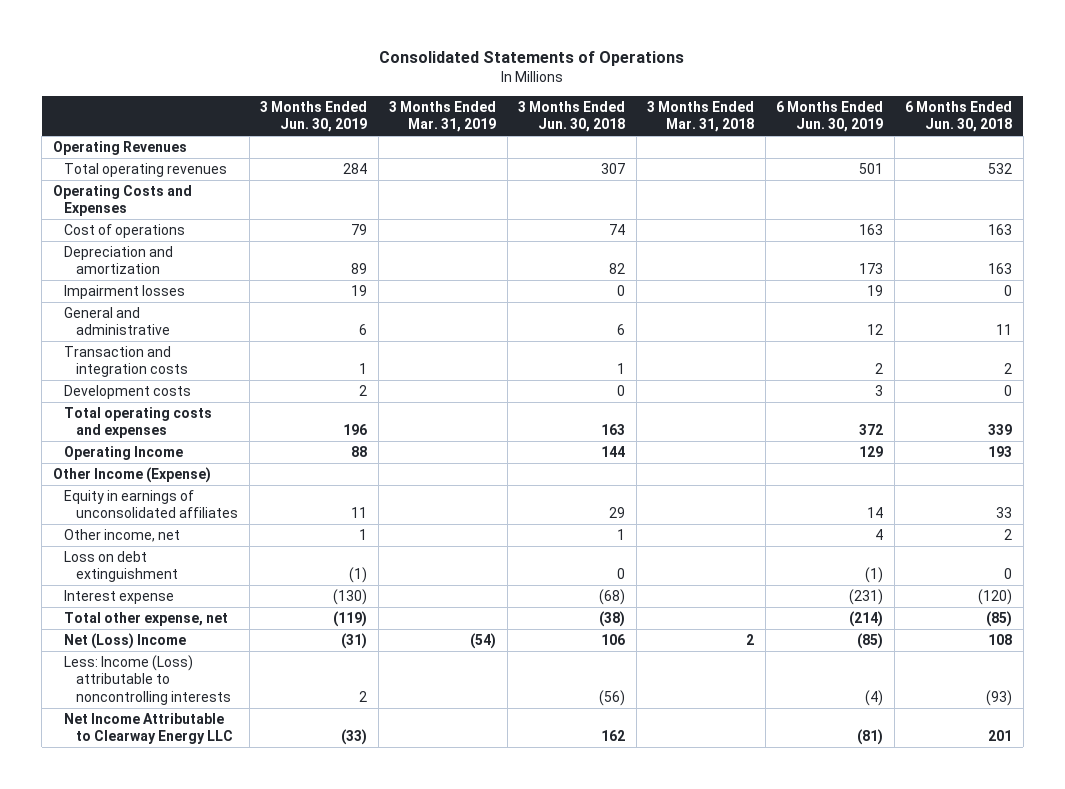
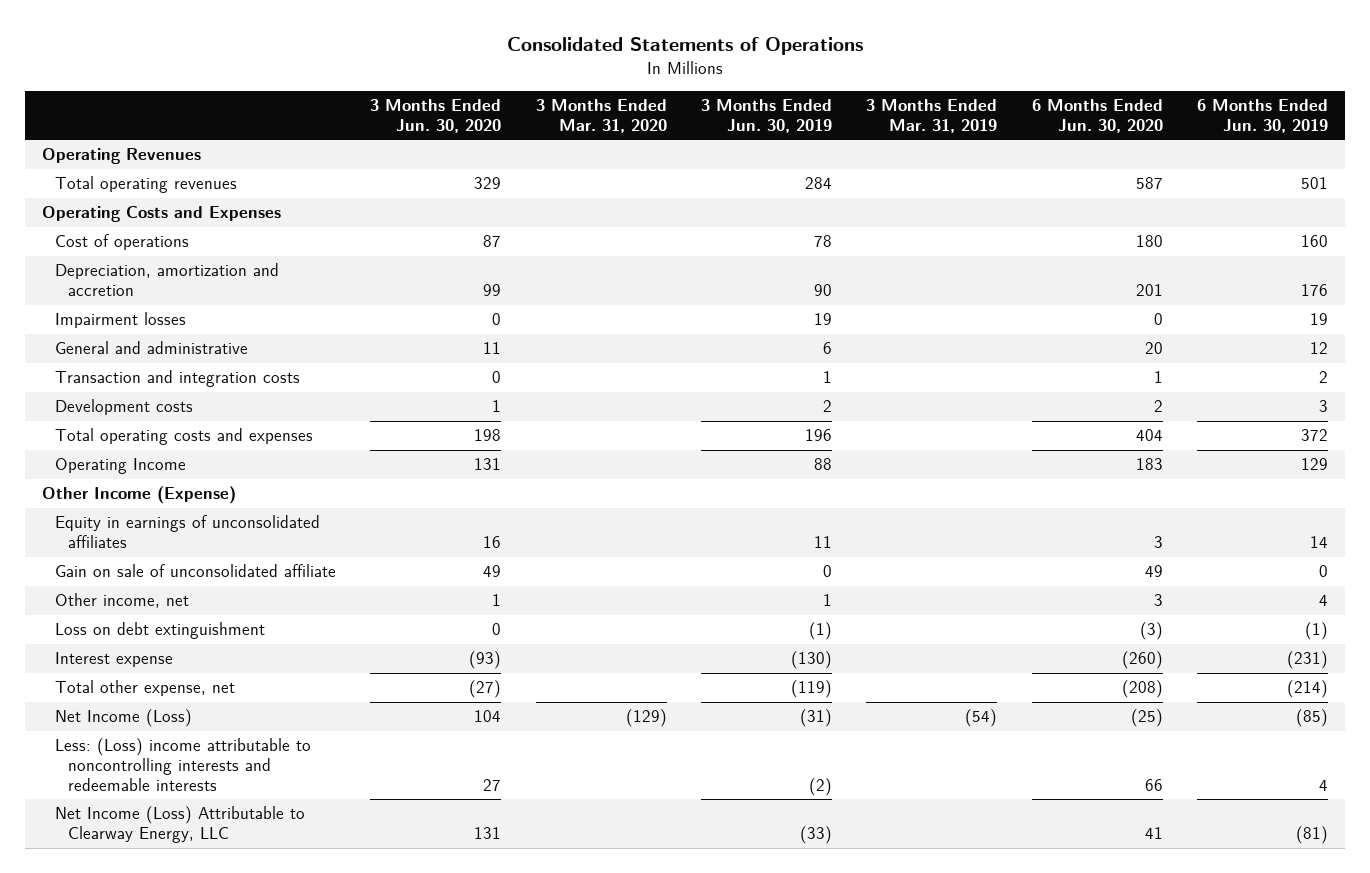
[518,100,626,133] 3 Months Ended Jun. 30, 2018 -> none
[647,100,755,133] 3 Months Ended Mar. 31, 2018 -> none
[905,100,1013,133] 6 Months Ended Jun. 30, 2018 -> none
none -> [370,99,502,133] 3 Months Ended Jun. 30, 2020
none -> [535,99,667,133] 3 Months Ended Mar. 31, 2020
none -> [1031,99,1163,133] 6 Months Ended Jun. 30, 2020
[351,223,368,235] 79 -> [813,235,832,248] 78
[859,223,884,235] 163 -> [1300,235,1328,248] 160
[64,245,174,275] Depreciation and amortization -> [55,263,280,297] Depreciation, amortization and accretion
[351,263,368,275] 89 -> [813,284,832,297] 90
[859,263,884,275] 173 -> [1300,284,1328,297] 176
none -> [55,564,337,578] Gain on sale of unconsolidated affiliate
[64,632,187,649] Net (Loss) Income -> [55,709,193,728] Net Income (Loss)
[64,654,232,706] Less: Income (Loss) attributable to noncontrolling interests -> [55,738,312,791] Less: (Loss) income attributable to noncontrolling interests and redeemable interests
[359,691,368,703] 2 -> [808,777,832,796] (2)
[865,690,884,707] (4) -> [1318,778,1328,791] 4
[64,712,234,745] Net Income Attributable to Clearway Energy LLC -> [55,806,306,844] Net Income (Loss) Attributable to Clearway Energy, LLC

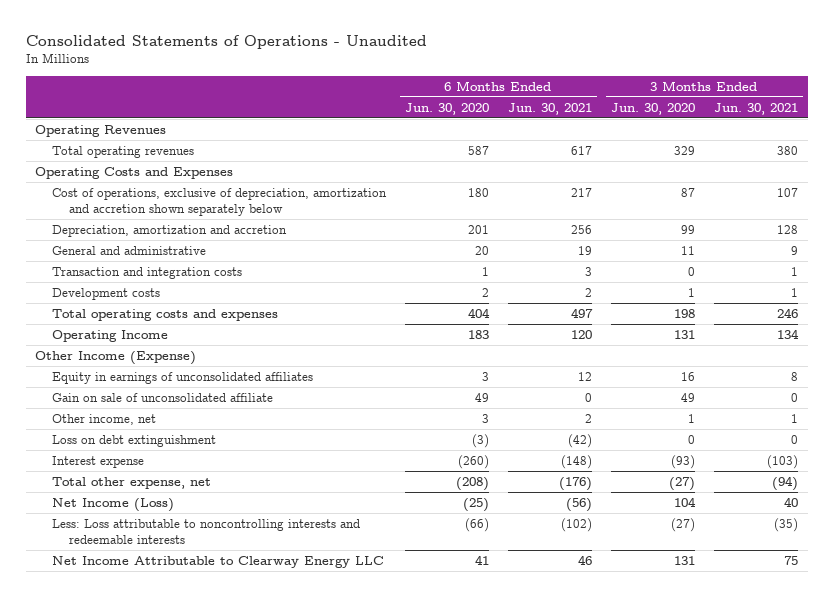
[506,36,863,55] Consolidated Statements of Operations -> [25,34,427,49] Consolidated Statements of Operations - Unaudited
[535,99,667,133] 3 Months Ended Mar. 31, 2020 -> none
[700,99,832,133] 3 Months Ended Jun. 30, 2019 -> none
[866,99,998,133] 3 Months Ended Mar. 31, 2019 -> none
[1196,99,1328,133] 6 Months Ended Jun. 30, 2019 -> none
none -> [507,102,592,115] Jun. 30, 2021
none -> [713,102,798,115] Jun. 30, 2021
[55,234,190,251] Cost of operations -> [51,187,387,216] Cost of operations, exclusive of depreciation, amortization and accretion shown separately below
[55,312,187,329] Impairment losses -> none
[55,738,312,791] Less: (Loss) income attributable to noncontrolling interests and redeemable interests -> [51,518,360,544] Less: Loss attributable to noncontrolling interests and redeemable interests
[483,778,502,791] 27 -> [670,517,695,532] (27)
[1144,778,1163,791] 66 -> [464,517,489,532] (66)
[55,806,306,844] Net Income (Loss) Attributable to Clearway Energy, LLC -> [51,555,384,568] Net Income Attributable to Clearway Energy LLC

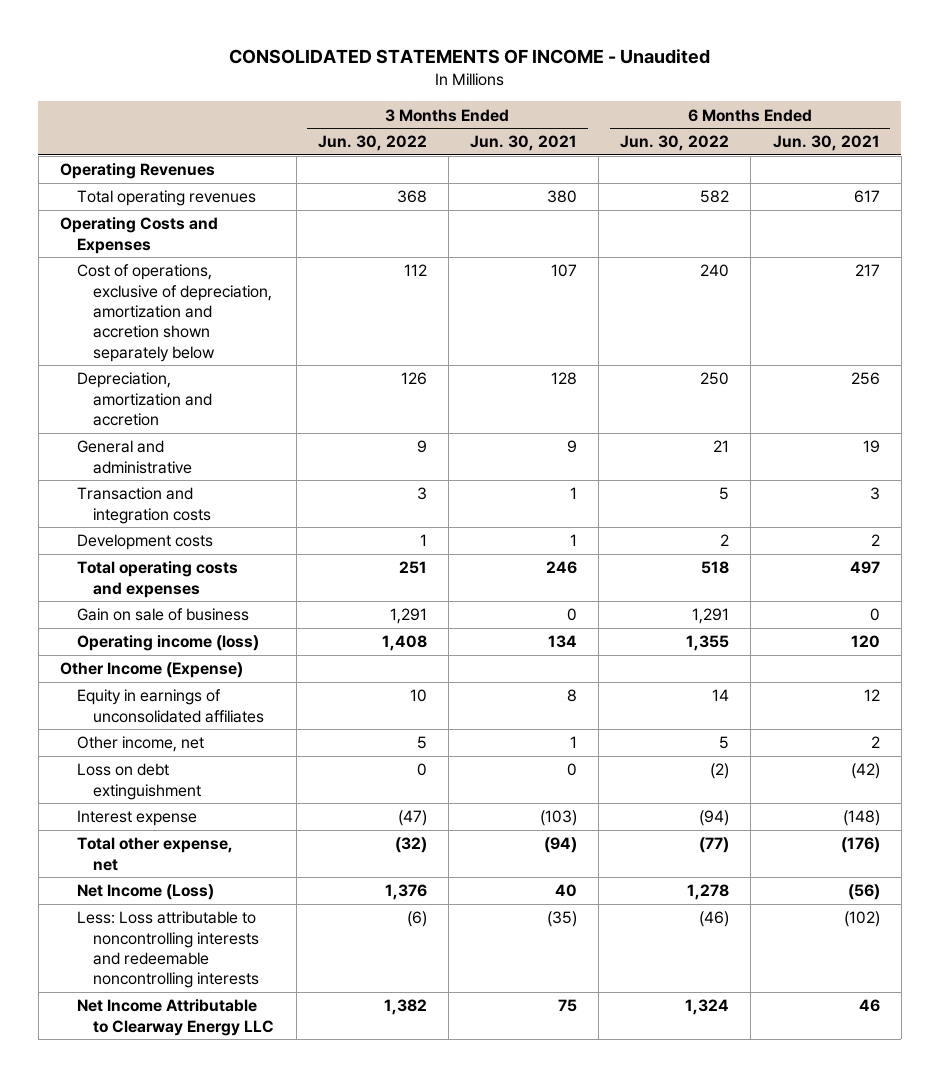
[25,34,427,49] Consolidated Statements of Operations - Unaudited -> [228,49,710,65] CONSOLIDATED STATEMENTS OF INCOME - Unaudited
[404,102,489,115] Jun. 30, 2020 -> none
[610,102,695,115] Jun. 30, 2020 -> none
none -> [317,135,427,152] Jun. 30, 2022
none -> [620,135,730,152] Jun. 30, 2022
none -> [76,608,249,622] Gain on sale of business
[51,329,168,342] Operating Income -> [76,635,259,652] Operating income (loss)
[51,392,273,402] Gain on sale of unconsolidated affiliate -> none
[51,518,360,544] Less: Loss attributable to noncontrolling interests and redeemable interests -> [76,911,260,989] Less: Loss attributable to noncontrolling interests and redeemable noncontrolling interests

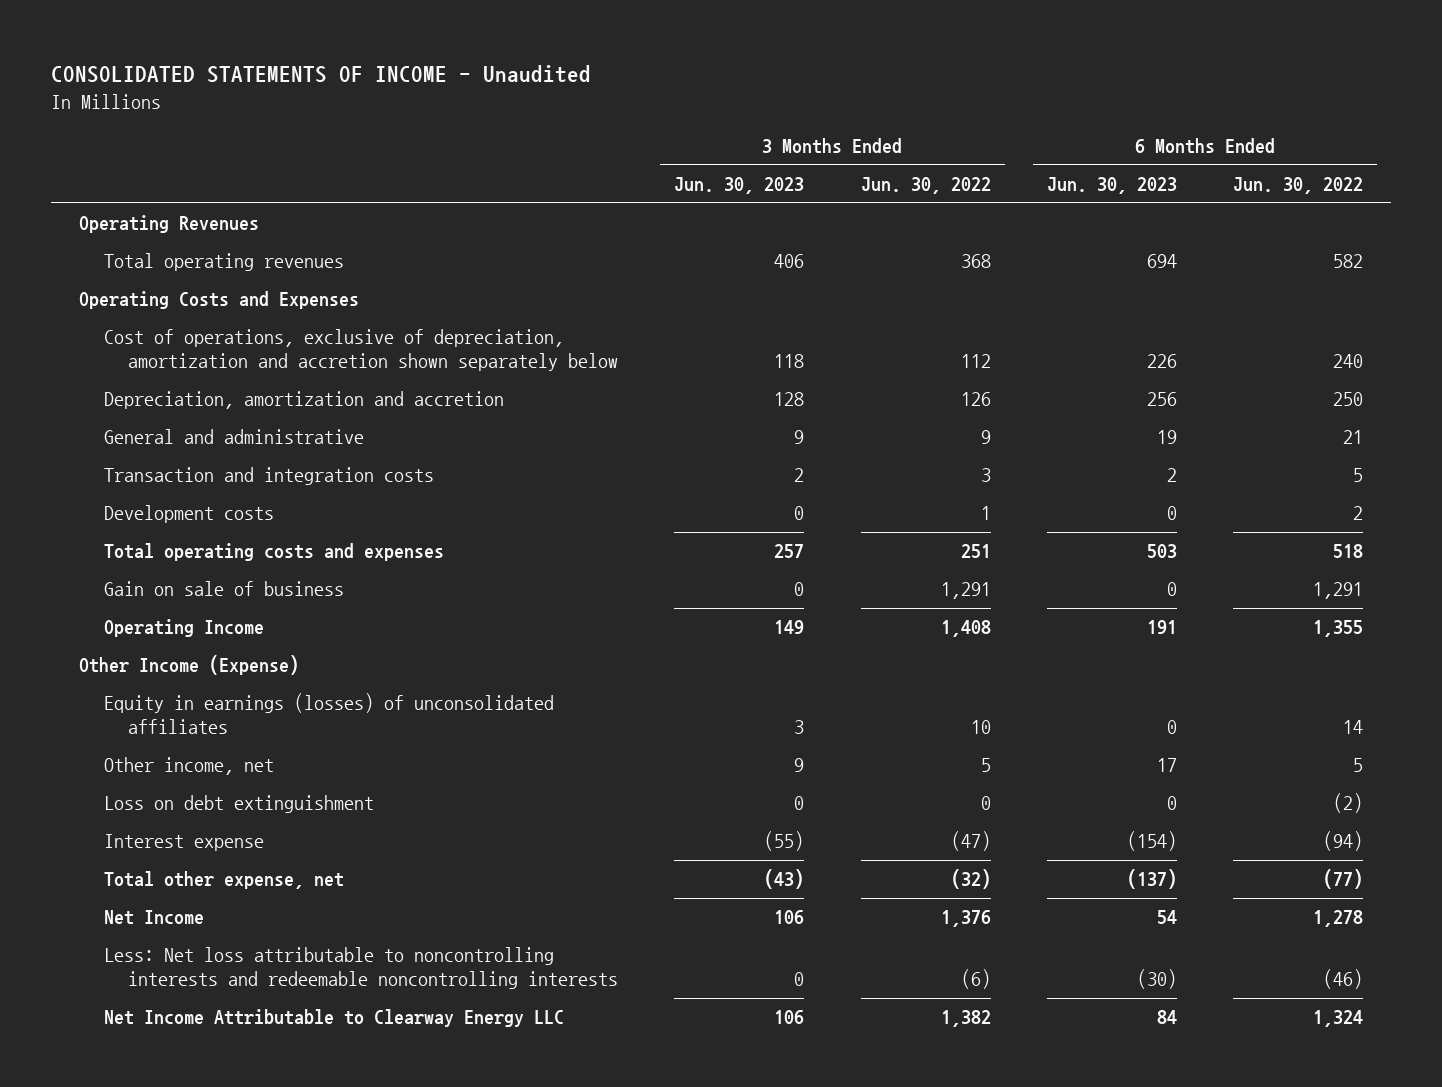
[470,135,578,152] Jun. 30, 2021 -> none
[772,135,880,152] Jun. 30, 2021 -> none
none -> [674,177,805,195] Jun. 30, 2023
none -> [1046,177,1177,195] Jun. 30, 2023
[76,635,259,652] Operating income (loss) -> [103,619,264,638] Operating Income
[76,689,265,723] Equity in earnings of unconsolidated affiliates -> [103,693,554,734] Equity in earnings (losses) of unconsolidated affiliates
[76,884,214,901] Net Income (Loss) -> [103,910,204,926] Net Income
[76,911,260,989] Less: Loss attributable to noncontrolling interests and redeemable noncontrolling interests -> [103,947,619,989] Less: Net loss attributable to noncontrolling interests and redeemable noncontrolling interests

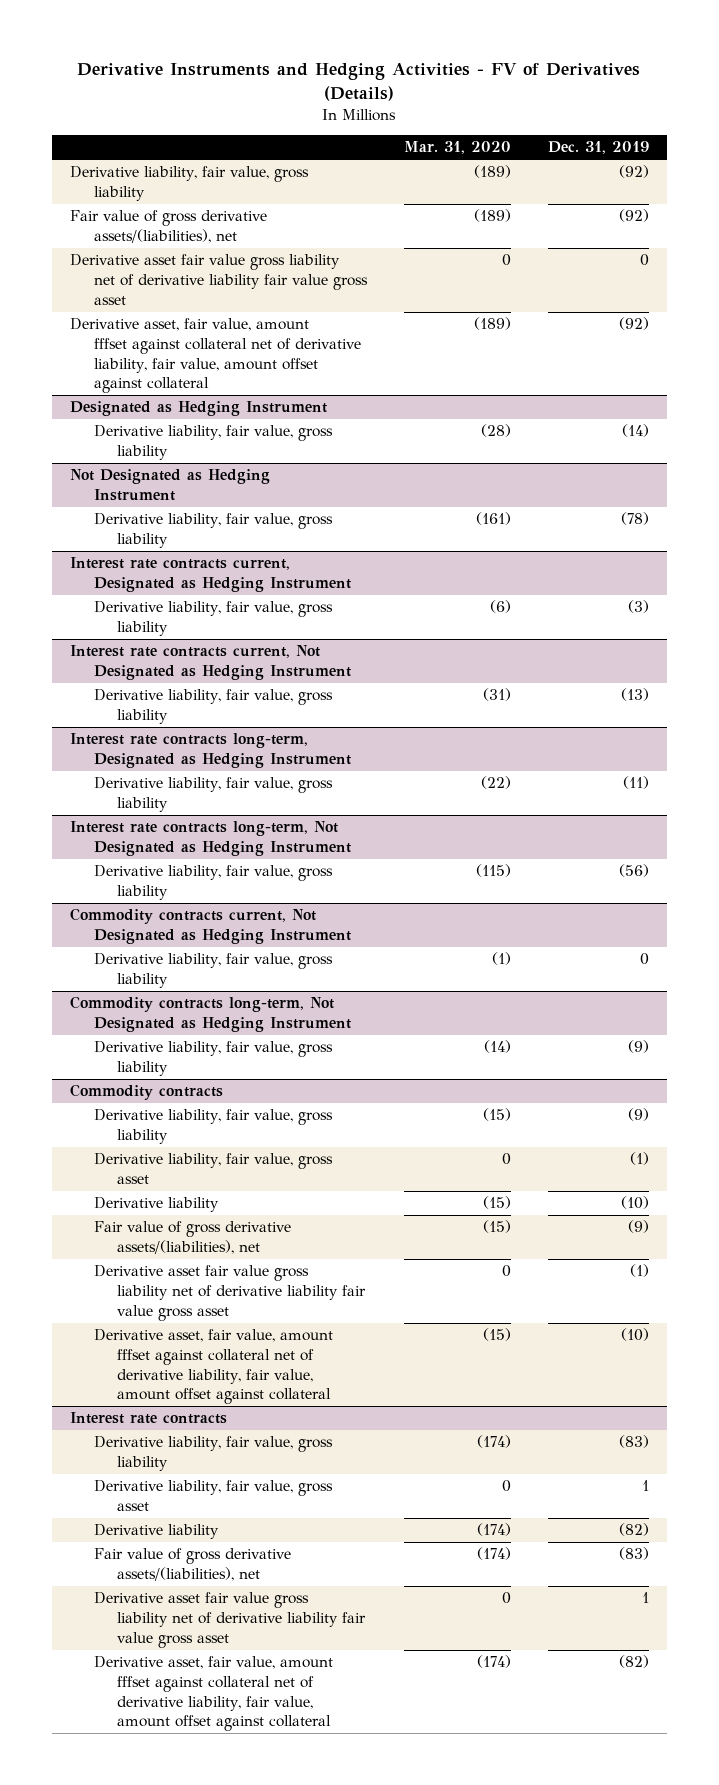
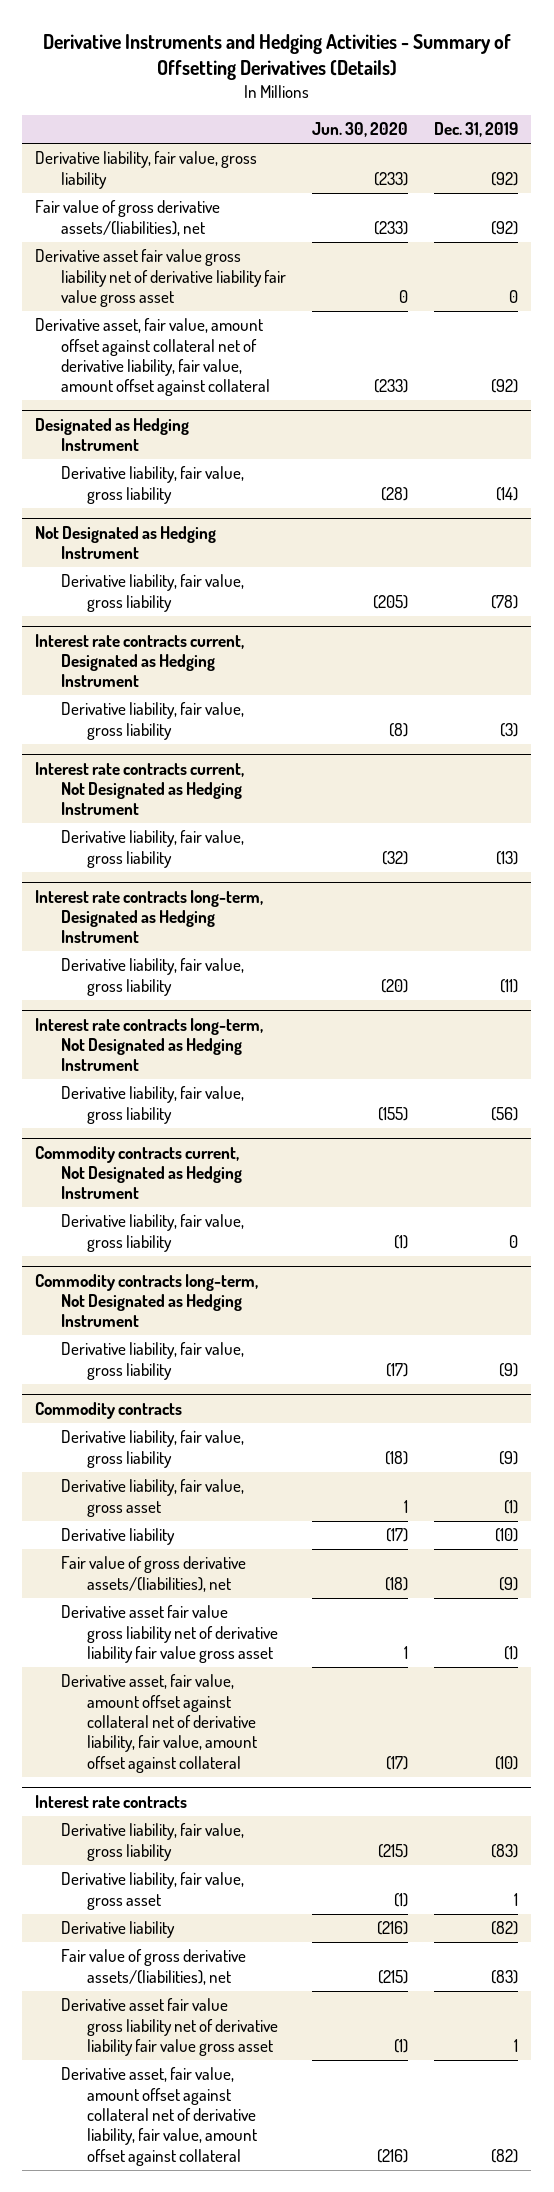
[77,63,641,102] Derivative Instruments and Hedging Activities - FV of Derivatives (Details) -> [42,33,511,80] Derivative Instruments and Hedging Activities - Summary of Offsetting Derivatives (Details)
[403,141,511,155] Mar. 31, 2020 -> none
none -> [312,122,409,138] Jun. 30, 2020
[70,318,361,394] Derivative asset, fair value, amount fffset against collateral net of derivative liability, fair value, amount offset against collateral -> [35,318,271,397] Derivative asset, fair value, amount offset against collateral net of derivative liability, fair value, amount offset against collateral
[93,1329,333,1405] Derivative asset, fair value, amount fffset against collateral net of derivative liability, fair value, amount offset against collateral -> [61,1674,258,1773] Derivative asset, fair value, amount offset against collateral net of derivative liability, fair value, amount offset against collateral
[93,1656,333,1732] Derivative asset, fair value, amount fffset against collateral net of derivative liability, fair value, amount offset against collateral -> [61,2067,258,2166] Derivative asset, fair value, amount offset against collateral net of derivative liability, fair value, amount offset against collateral

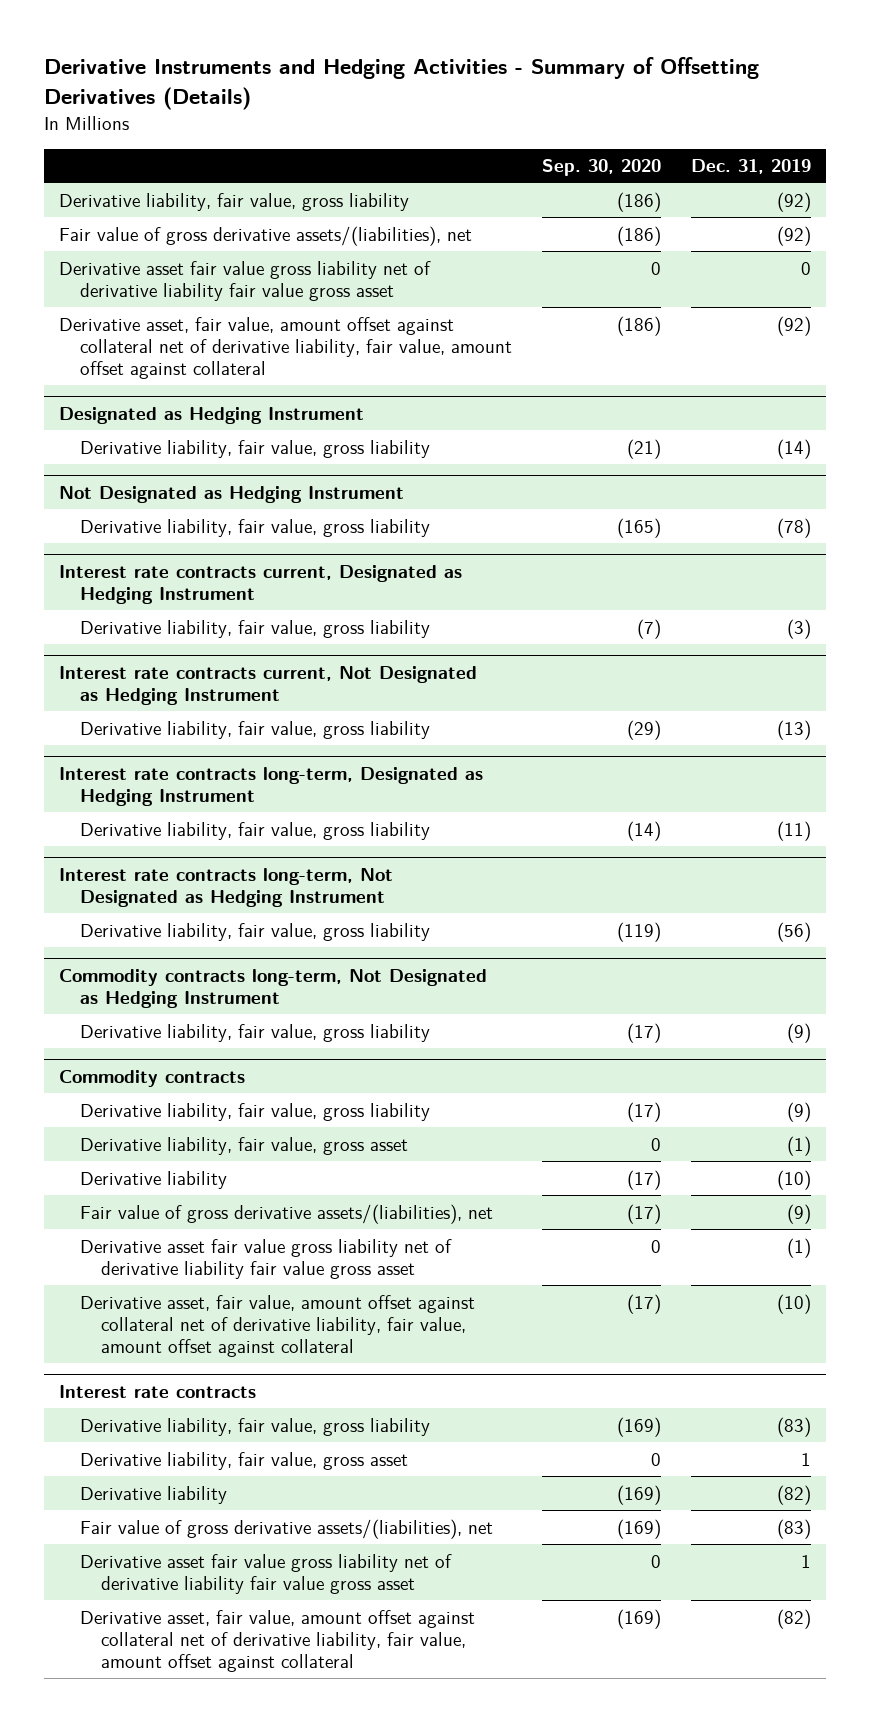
[312,122,409,138] Jun. 30, 2020 -> none
none -> [541,159,661,177] Sep. 30, 2020
[35,1145,243,1200] Commodity contracts current, Not Designated as Hedging Instrument -> none
[61,1214,245,1252] Derivative liability, fair value, gross liability -> none

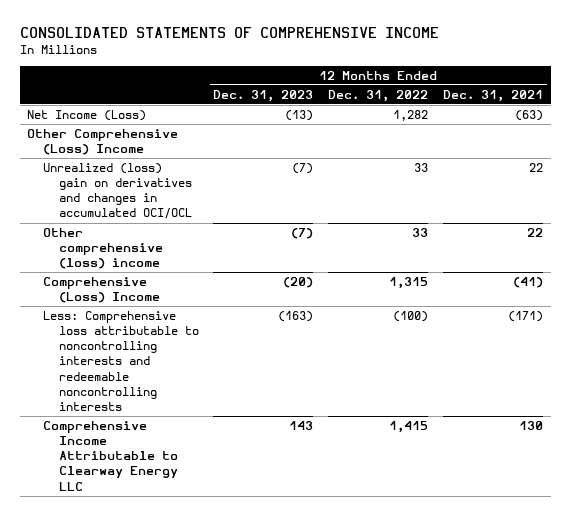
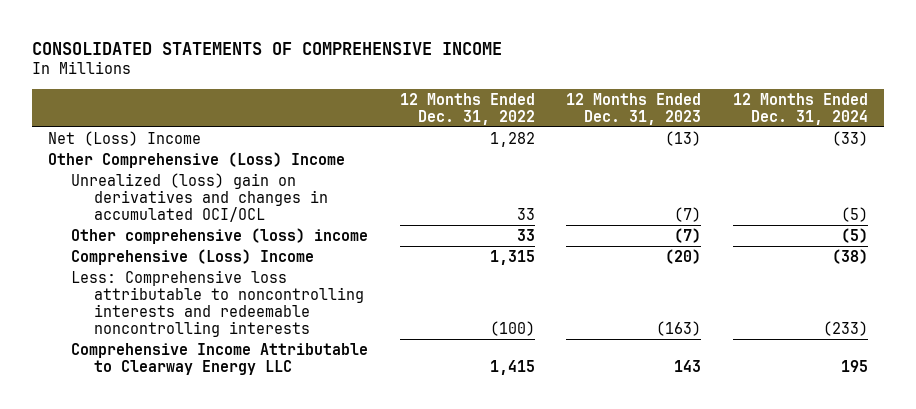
[443,89,544,102] Dec. 31, 2021 -> none
none -> [732,92,868,125] 12 Months Ended Dec. 31, 2024
[27,110,147,122] Net Income (Loss) -> [47,130,201,146] Net (Loss) Income

